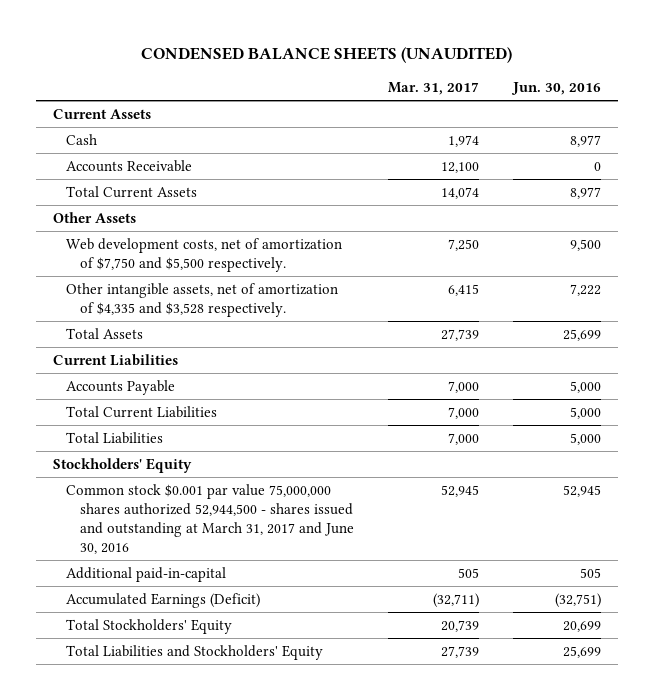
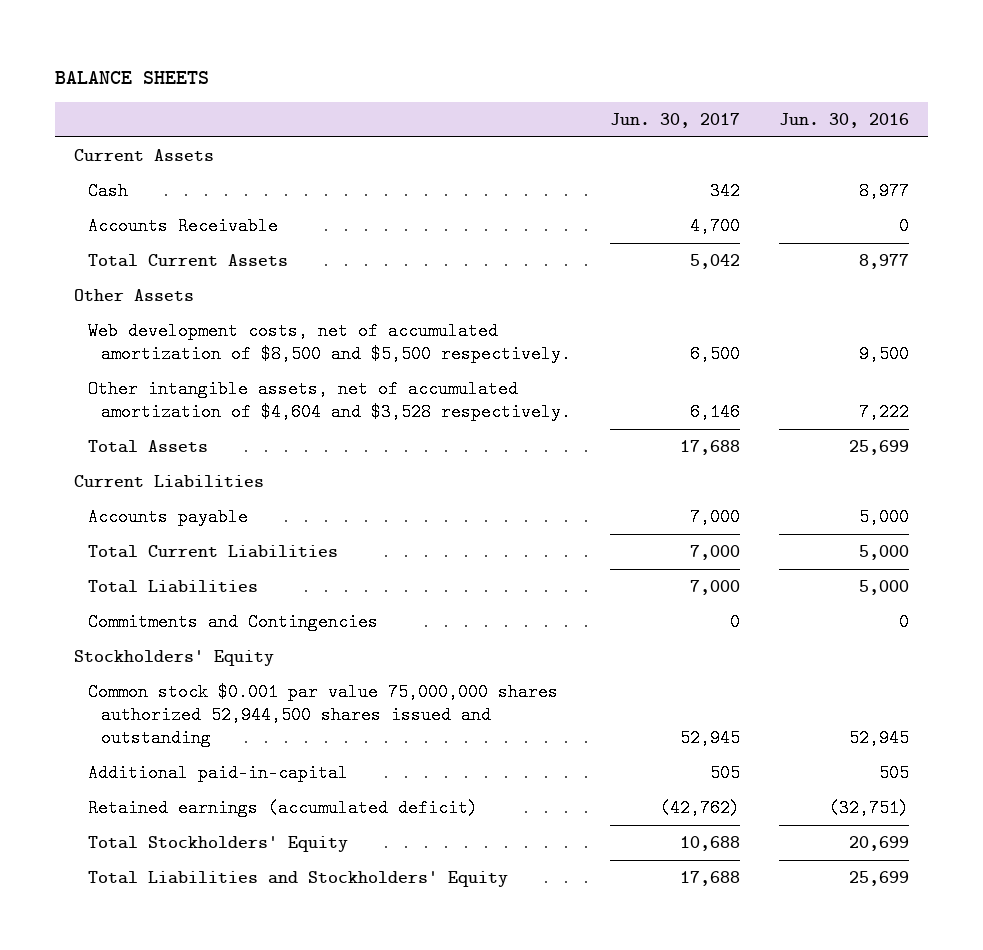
[140,46,512,63] CONDENSED BALANCE SHEETS (UNAUDITED) -> [54,70,209,84] BALANCE SHEETS
[387,81,479,95] Mar. 31, 2017 -> none
none -> [609,112,740,128] Jun. 30, 2017
[66,237,343,272] Web development costs, net of amortization of $7,750 and $5,500 respectively. -> [87,321,572,363] Web development costs, net of accumulated amortization of $8,500 and $5,500 respectively.
[66,282,339,317] Other intangible assets, net of amortization of $4,335 and $3,528 respectively. -> [87,379,572,421] Other intangible assets, net of accumulated amortization of $4,604 and $3,528 respectively.
[66,379,176,395] Accounts Payable -> [87,507,248,526] Accounts payable
none -> [87,612,378,631] Commitments and Contingencies
[66,483,354,554] Common stock $0.001 par value 75,000,000 shares authorized 52,944,500 - shares issued and outstanding at March 31, 2017 and June 30, 2016 -> [87,682,558,747] Common stock $0.001 par value 75,000,000 shares authorized 52,944,500 shares issued and outstanding
[66,592,261,608] Accumulated Earnings (Deficit) -> [87,798,478,817] Retained earnings (accumulated deficit)

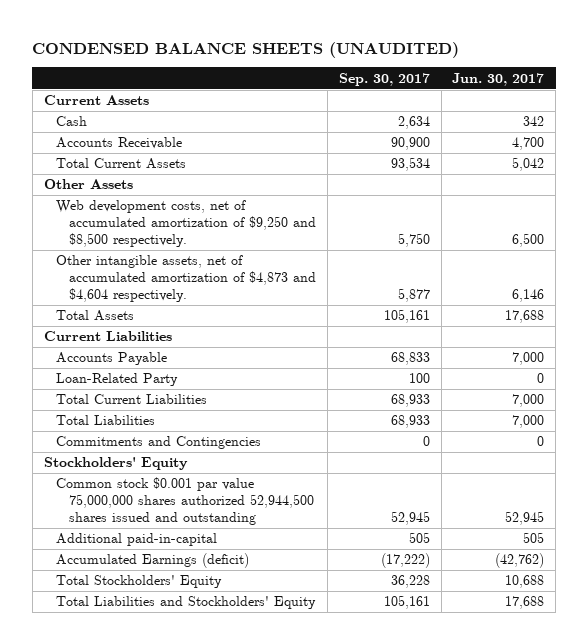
[54,70,209,84] BALANCE SHEETS -> [32,41,460,58] CONDENSED BALANCE SHEETS (UNAUDITED)
[778,112,909,128] Jun. 30, 2016 -> none
none -> [338,72,430,86] Sep. 30, 2017
[87,321,572,363] Web development costs, net of accumulated amortization of $8,500 and $5,500 respectively. -> [56,200,316,247] Web development costs, net of accumulated amortization of $9,250 and $8,500 respectively.
[87,379,572,421] Other intangible assets, net of accumulated amortization of $4,604 and $3,528 respectively. -> [56,255,316,302] Other intangible assets, net of accumulated amortization of $4,873 and $4,604 respectively.
[87,507,248,526] Accounts payable -> [56,352,168,366] Accounts Payable
none -> [56,373,179,387] Loan-Related Party
[87,798,478,817] Retained earnings (accumulated deficit) -> [56,553,250,569] Accumulated Earnings (deficit)

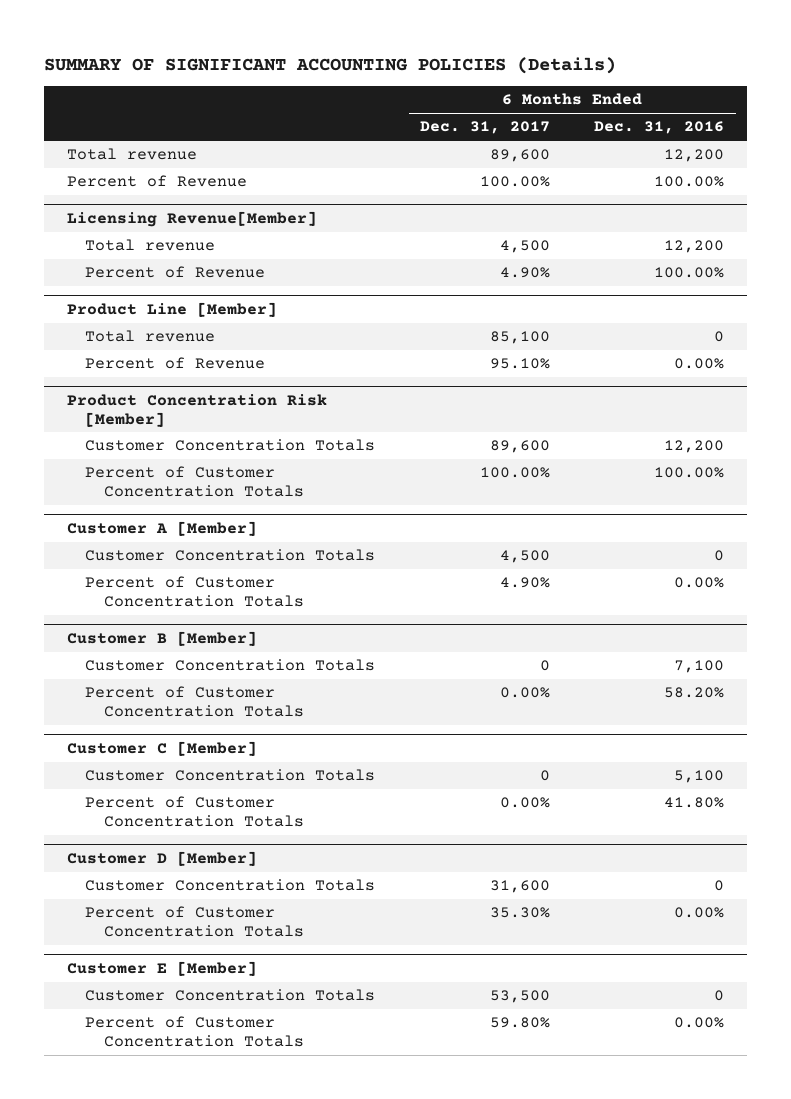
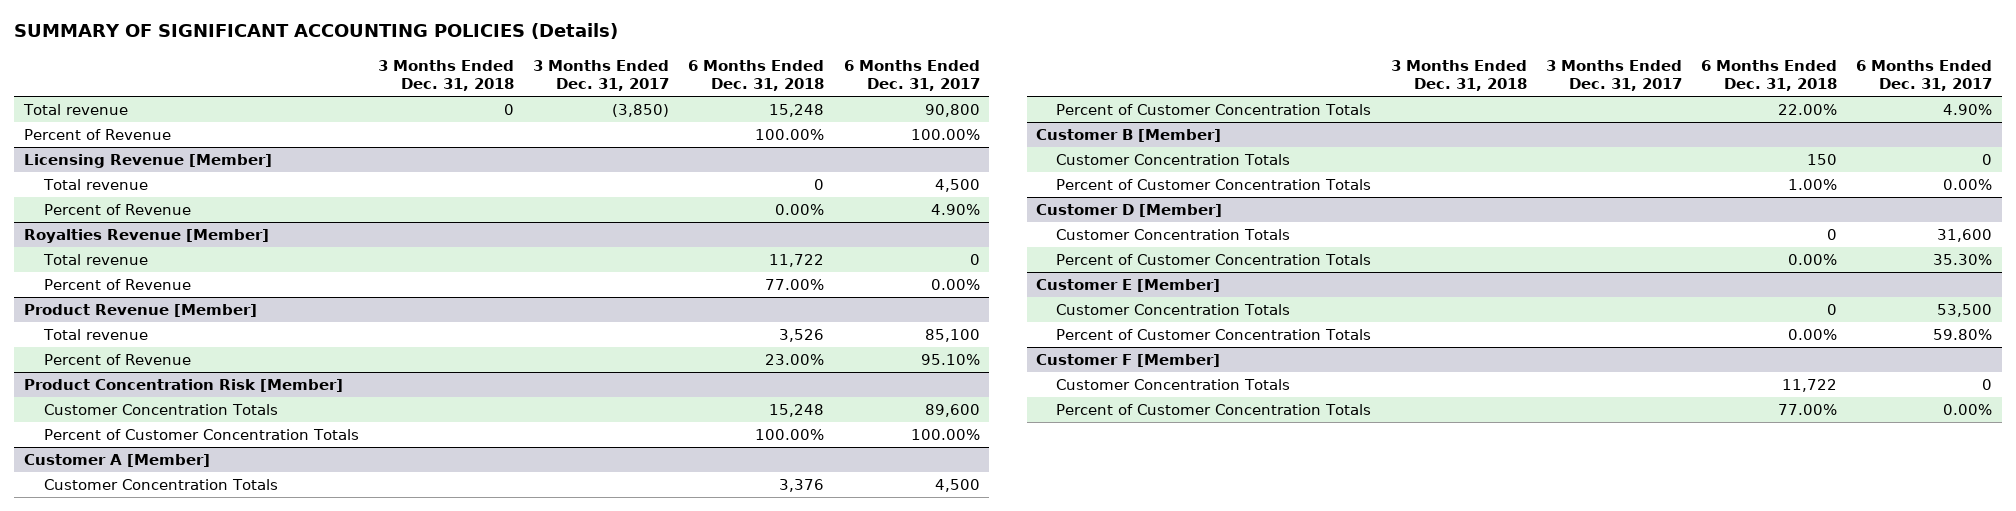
[594,121,725,135] Dec. 31, 2016 -> none
none -> [378,59,515,91] 3 Months Ended Dec. 31, 2018
none -> [533,59,670,91] 3 Months Ended Dec. 31, 2017
none -> [688,59,825,91] 6 Months Ended Dec. 31, 2018
[489,149,550,163] 89,600 -> [924,104,980,118] 90,800
[66,210,317,227] Licensing Revenue[Member] -> [23,154,272,169] Licensing Revenue [Member]
none -> [23,229,269,244] Royalties Revenue [Member]
none -> [42,254,148,266] Total revenue
none -> [43,279,191,291] Percent of Revenue
[66,301,277,317] Product Line [Member] -> [23,304,257,318] Product Revenue [Member]
[66,740,257,756] Customer C [Member] -> none
[85,769,376,782] Customer Concentration Totals -> none
[85,796,305,828] Percent of Customer Concentration Totals -> none
none -> [1036,354,1221,368] Customer F [Member]
none -> [1056,379,1291,391] Customer Concentration Totals
none -> [1056,404,1372,416] Percent of Customer Concentration Totals

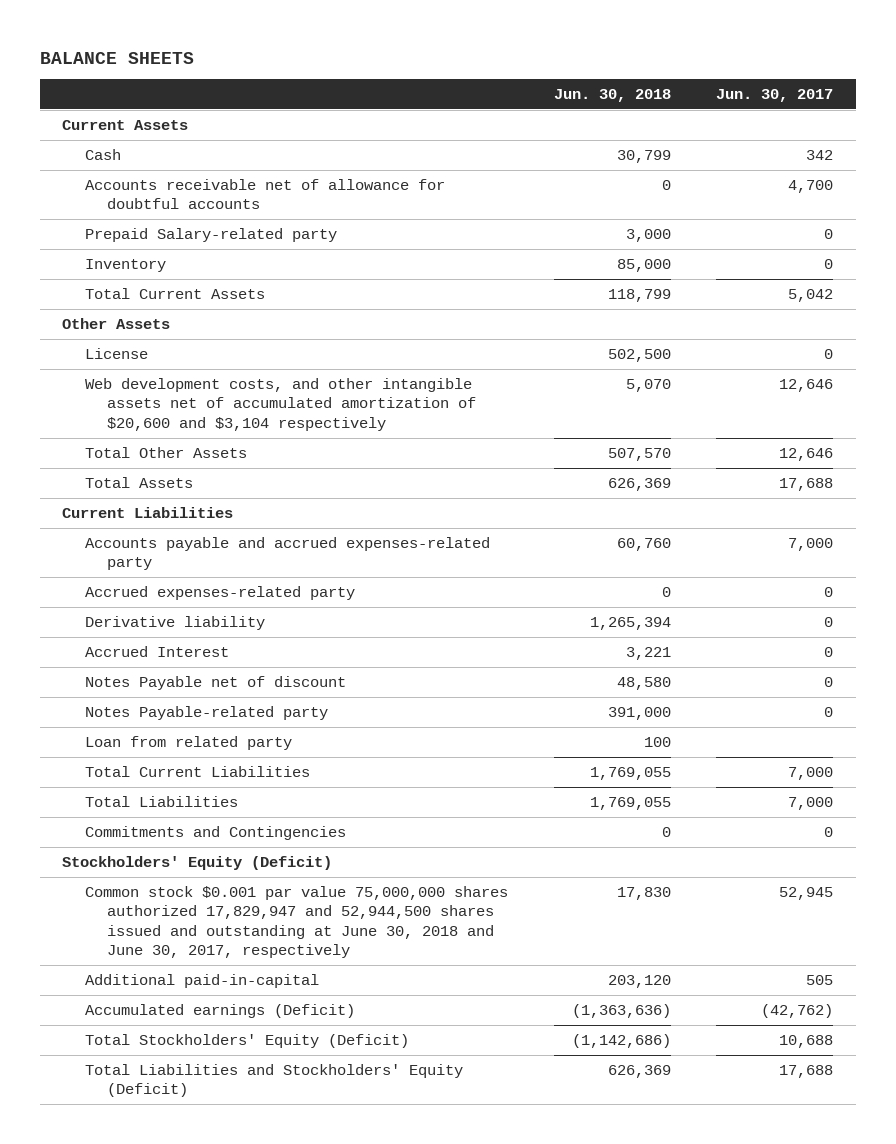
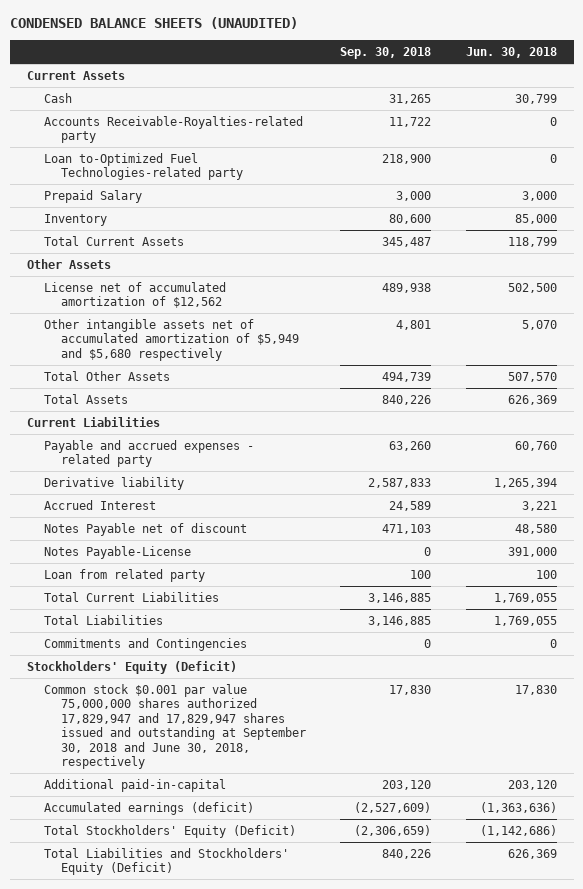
[39,51,194,64] BALANCE SHEETS -> [9,17,298,30] CONDENSED BALANCE SHEETS (UNAUDITED)
[716,89,834,103] Jun. 30, 2017 -> none
none -> [340,47,432,60] Sep. 30, 2018
[84,178,445,210] Accounts receivable net of allowance for doubtful accounts -> none
none -> [43,115,303,144] Accounts Receivable-Royalties-related party
none -> [43,152,244,181] Loan to-Optimized Fuel Technologies-related party
[84,227,337,242] Prepaid Salary-related party -> [43,189,142,203] Prepaid Salary
[84,347,148,359] License -> [43,281,226,309] License net of accumulated amortization of $12,562
[84,377,477,431] Web development costs, and other intangible assets net of accumulated amortization of $20,600 and $3,104 respectively -> [43,318,300,361] Other intangible assets net of accumulated amortization of $5,949 and $5,680 respectively
[84,585,355,600] Accrued expenses-related party -> none
[84,536,490,571] Accounts payable and accrued expenses-related party -> [43,439,254,468] Payable and accrued expenses - related party
[84,705,328,720] Notes Payable-related party -> [43,545,191,559] Notes Payable-License
[84,885,508,959] Common stock $0.001 par value 75,000,000 shares authorized 17,829,947 and 52,944,500 shares issued and outstanding at June 30, 2018 and June 30, 2017, respectively -> [43,683,307,770] Common stock $0.001 par value 75,000,000 shares authorized 17,829,947 and 17,829,947 shares issued and outstanding at September 30, 2018 and June 30, 2018, respectively
[84,1003,355,1018] Accumulated earnings (Deficit) -> [43,801,254,815] Accumulated earnings (deficit)

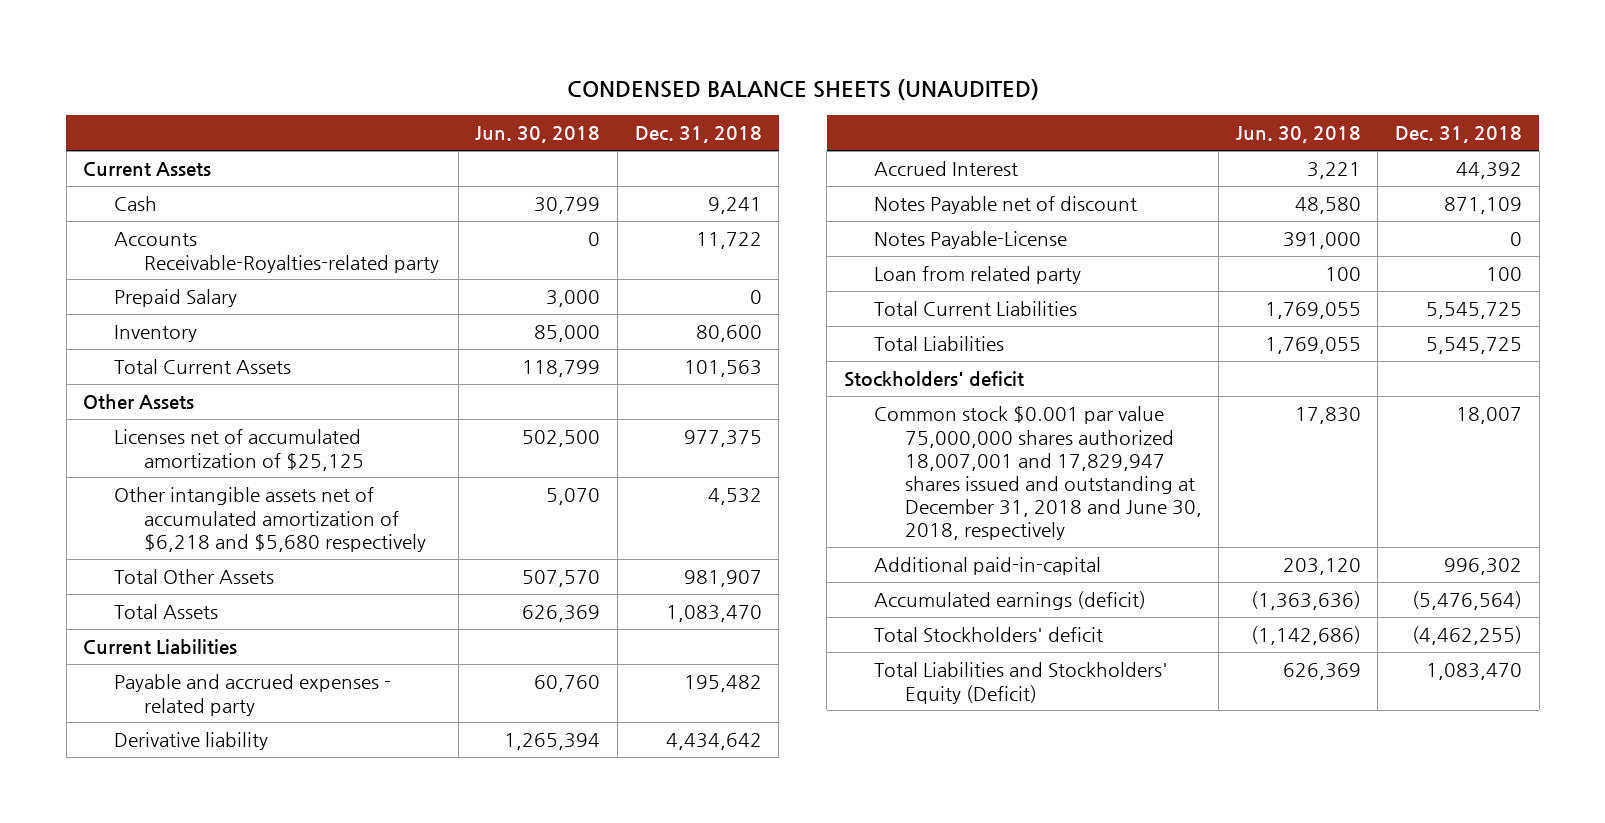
[340,47,432,60] Sep. 30, 2018 -> none
none -> [634,126,762,144] Dec. 31, 2018
[43,152,244,181] Loan to-Optimized Fuel Technologies-related party -> none
[43,281,226,309] License net of accumulated amortization of $12,562 -> [113,429,365,471] Licenses net of accumulated amortization of $25,125
[43,318,300,361] Other intangible assets net of accumulated amortization of $5,949 and $5,680 respectively -> [113,487,427,552] Other intangible assets net of accumulated amortization of $6,218 and $5,680 respectively
[43,637,247,651] Commitments and Contingencies -> none
[26,660,237,674] Stockholders' Equity (Deficit) -> [843,371,1024,388] Stockholders' deficit
[43,683,307,770] Common stock $0.001 par value 75,000,000 shares authorized 17,829,947 and 17,829,947 shares issued and outstanding at September 30, 2018 and June 30, 2018, respectively -> [874,406,1202,541] Common stock $0.001 par value 75,000,000 shares authorized 18,007,001 and 17,829,947 shares issued and outstanding at December 31, 2018 and June 30, 2018, respectively
[43,824,296,838] Total Stockholders' Equity (Deficit) -> [874,627,1104,643] Total Stockholders' deficit

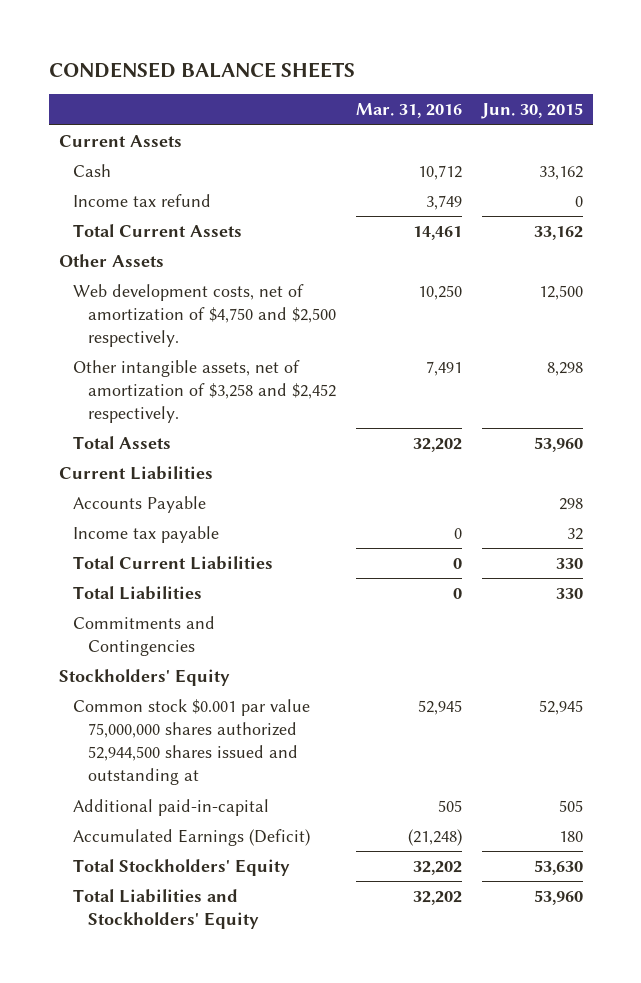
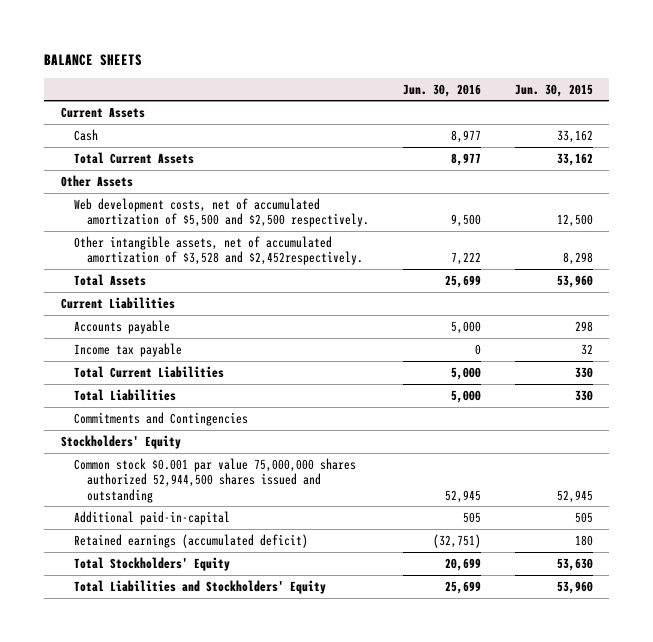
[48,61,355,78] CONDENSED BALANCE SHEETS -> [44,53,143,66] BALANCE SHEETS
[355,103,462,119] Mar. 31, 2016 -> none
none -> [403,83,482,97] Jun. 30, 2016
[73,193,212,207] Income tax refund -> none
[73,283,336,348] Web development costs, net of amortization of $4,750 and $2,500 respectively. -> [74,197,370,228] Web development costs, net of accumulated amortization of $5,500 and $2,500 respectively.
[73,359,336,424] Other intangible assets, net of amortization of $3,258 and $2,452 respectively. -> [74,235,364,266] Other intangible assets, net of accumulated amortization of $3,528 and $2,452respectively.
[73,495,207,513] Accounts Payable -> [74,319,171,334] Accounts payable
[73,698,311,786] Common stock $0.001 par value 75,000,000 shares authorized 52,944,500 shares issued and outstanding at -> [74,457,357,503] Common stock $0.001 par value 75,000,000 shares authorized 52,944,500 shares issued and outstanding
[73,828,311,846] Accumulated Earnings (Deficit) -> [74,533,309,548] Retained earnings (accumulated deficit)

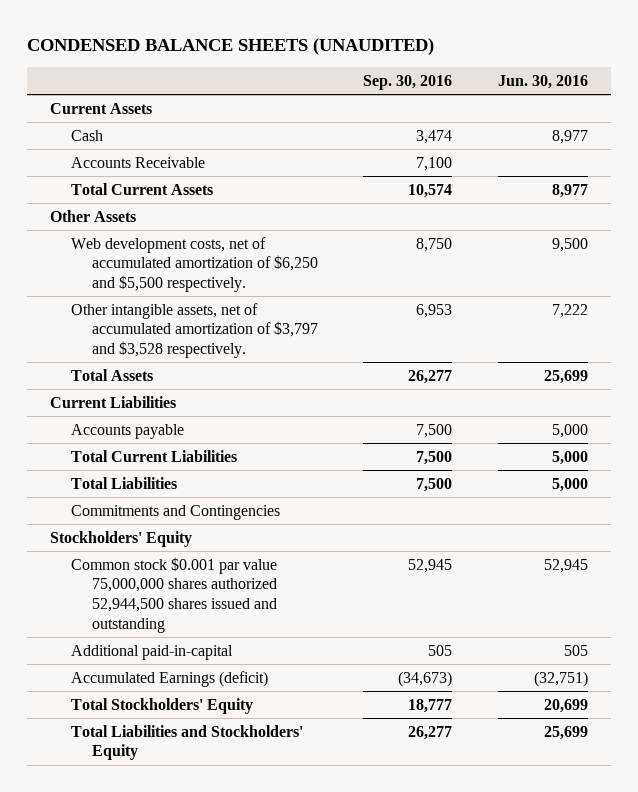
[44,53,143,66] BALANCE SHEETS -> [26,38,434,56] CONDENSED BALANCE SHEETS (UNAUDITED)
[514,83,593,97] Jun. 30, 2015 -> none
none -> [363,75,453,91] Sep. 30, 2016
none -> [70,156,205,168] Accounts Receivable
[74,197,370,228] Web development costs, net of accumulated amortization of $5,500 and $2,500 respectively. -> [70,236,318,293] Web development costs, net of accumulated amortization of $6,250 and $5,500 respectively.
[74,235,364,266] Other intangible assets, net of accumulated amortization of $3,528 and $2,452respectively. -> [70,302,318,359] Other intangible assets, net of accumulated amortization of $3,797 and $3,528 respectively.
[74,342,183,357] Income tax payable -> none
[74,533,309,548] Retained earnings (accumulated deficit) -> [70,670,268,687] Accumulated Earnings (deficit)

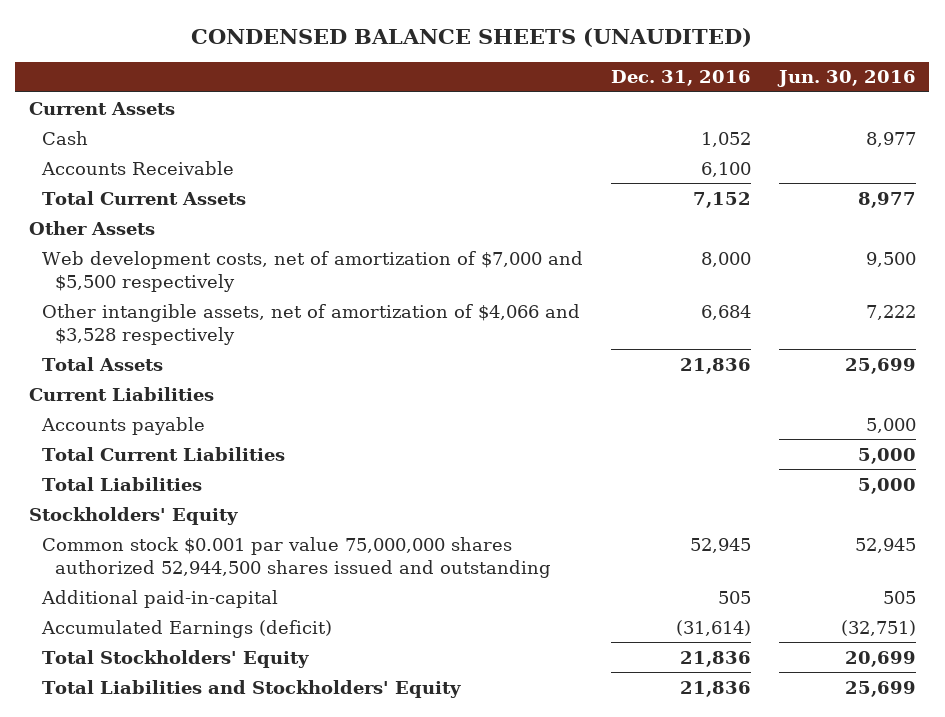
[363,75,453,91] Sep. 30, 2016 -> none
none -> [610,70,751,87] Dec. 31, 2016
[70,236,318,293] Web development costs, net of accumulated amortization of $6,250 and $5,500 respectively. -> [42,250,584,292] Web development costs, net of amortization of $7,000 and $5,500 respectively
[70,302,318,359] Other intangible assets, net of accumulated amortization of $3,797 and $3,528 respectively. -> [42,303,581,345] Other intangible assets, net of amortization of $4,066 and $3,528 respectively
[70,504,280,520] Commitments and Contingencies -> none

